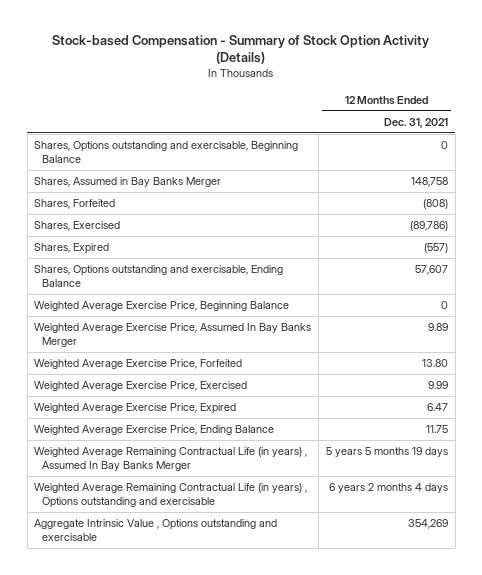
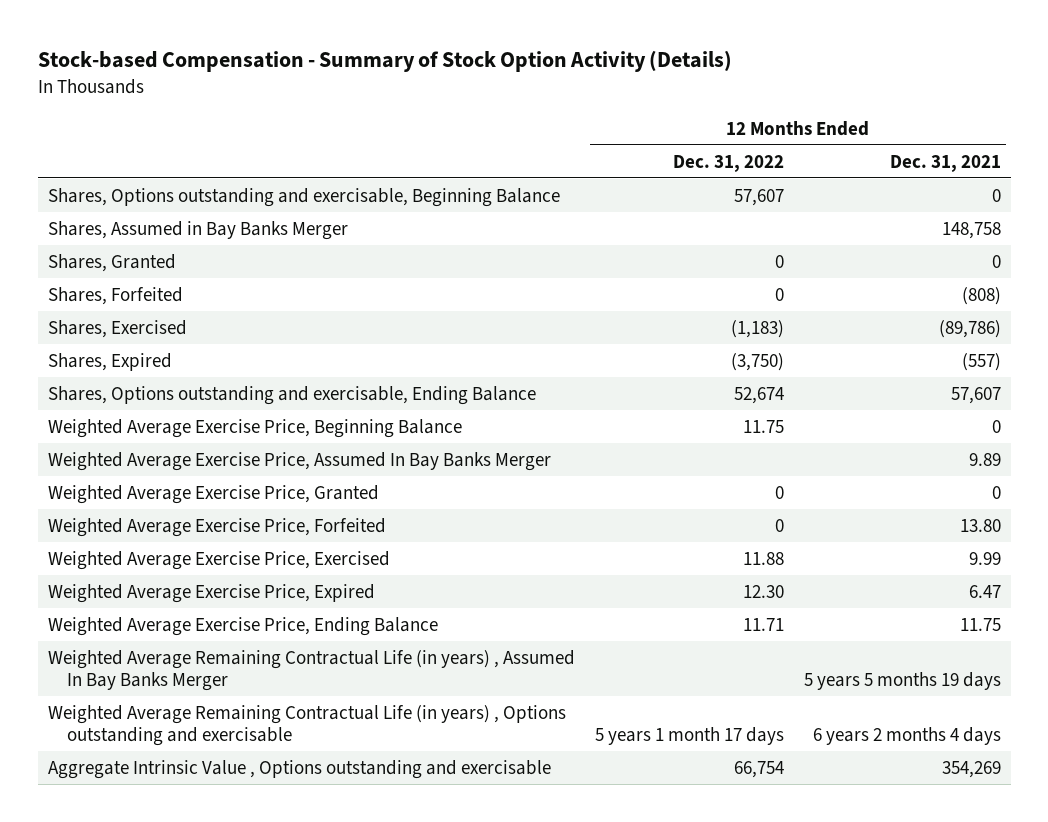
none -> [672,154,784,172] Dec. 31, 2022
none -> [47,253,176,272] Shares, Granted
none -> [47,484,379,504] Weighted Average Exercise Price, Granted

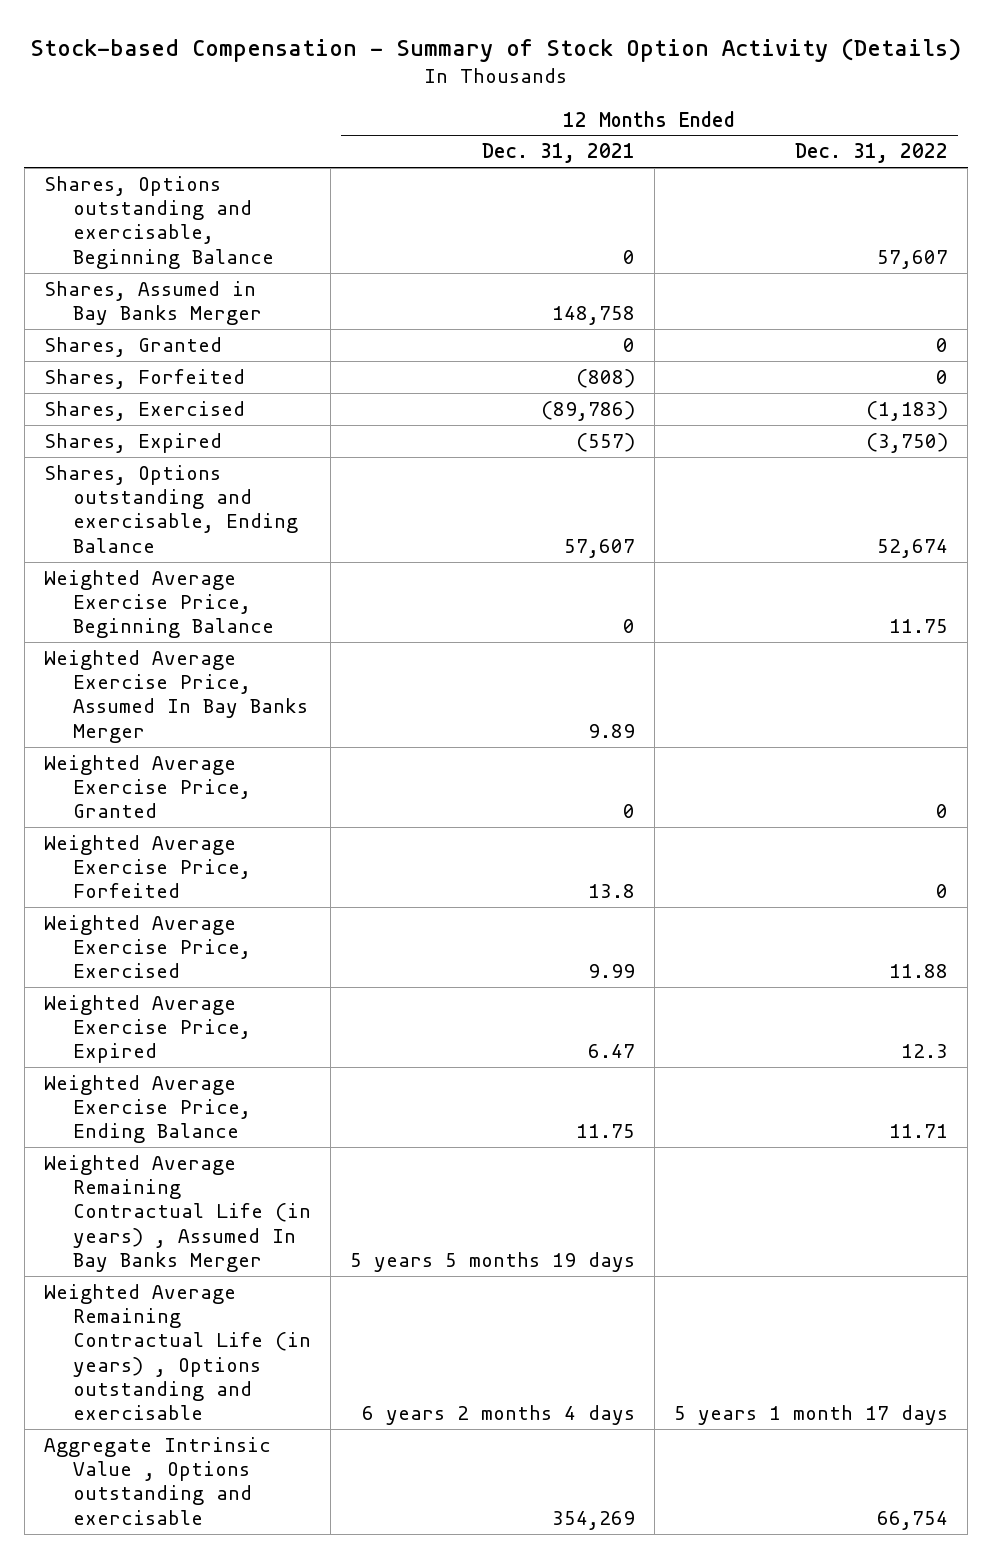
[959,518,1001,532] 13.80 -> [588,884,636,899] 13.8
[742,584,784,598] 12.30 -> [901,1044,949,1059] 12.3

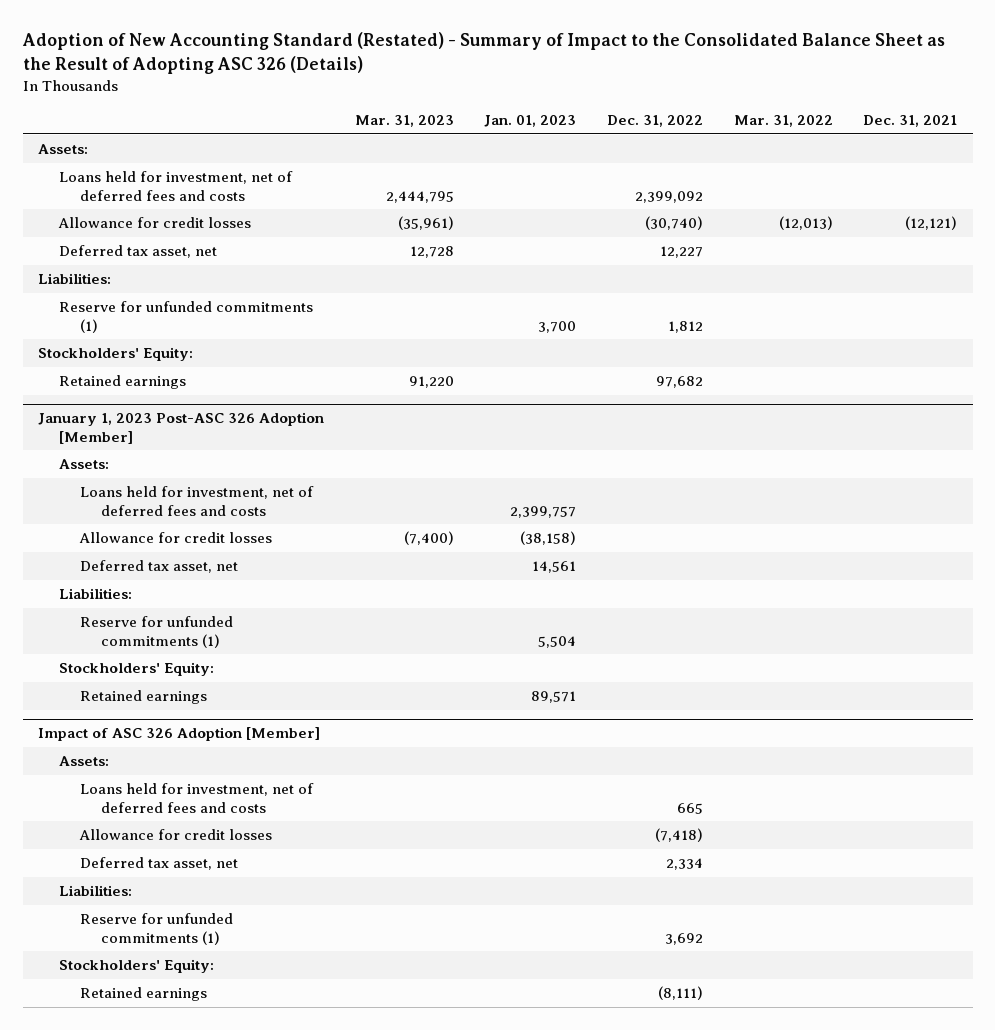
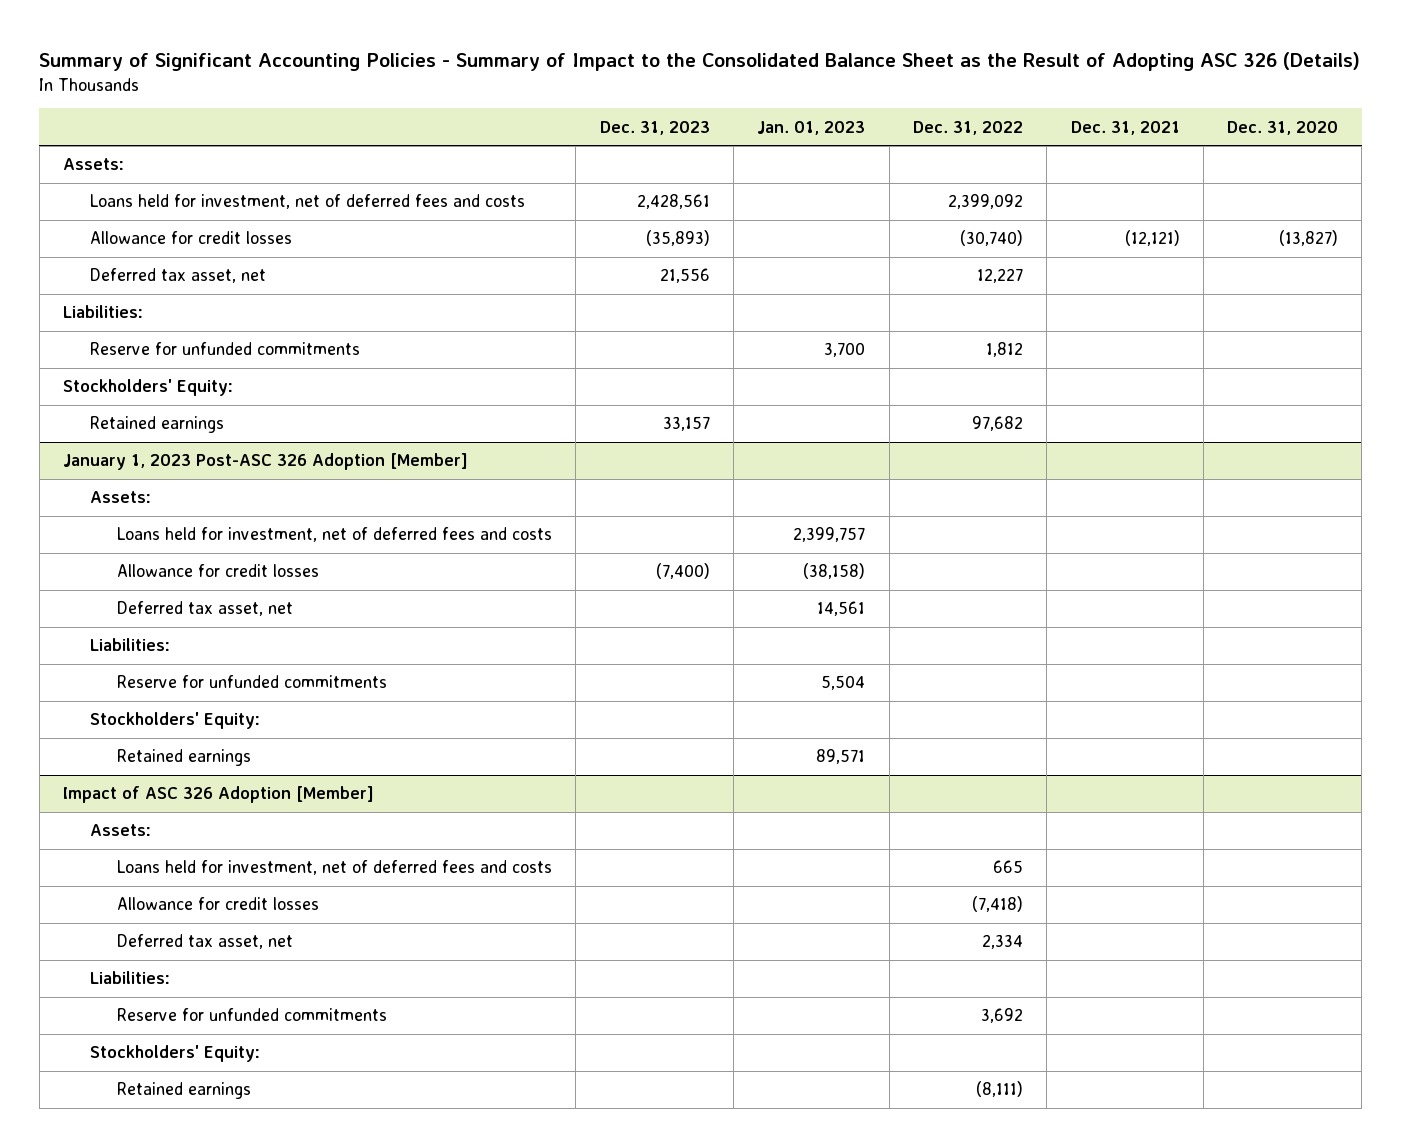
[21,32,945,75] Adoption of New Accounting Standard (Restated) - Summary of Impact to the Consolidated Balance Sheet as the Result of Adopting ASC 326 (Details) -> [39,51,1361,71] Summary of Significant Accounting Policies - Summary of Impact to the Consolidated Balance Sheet as the Result of Adopting ASC 326 (Details)
[354,115,454,128] Mar. 31, 2023 -> none
[733,115,833,128] Mar. 31, 2022 -> none
none -> [599,120,710,135] Dec. 31, 2023
none -> [1227,120,1339,135] Dec. 31, 2020
[59,301,314,333] Reserve for unfunded commitments (1) -> [90,342,361,356] Reserve for unfunded commitments
[80,616,234,648] Reserve for unfunded commitments (1) -> [117,675,388,689] Reserve for unfunded commitments
[80,913,234,945] Reserve for unfunded commitments (1) -> [117,1008,388,1022] Reserve for unfunded commitments

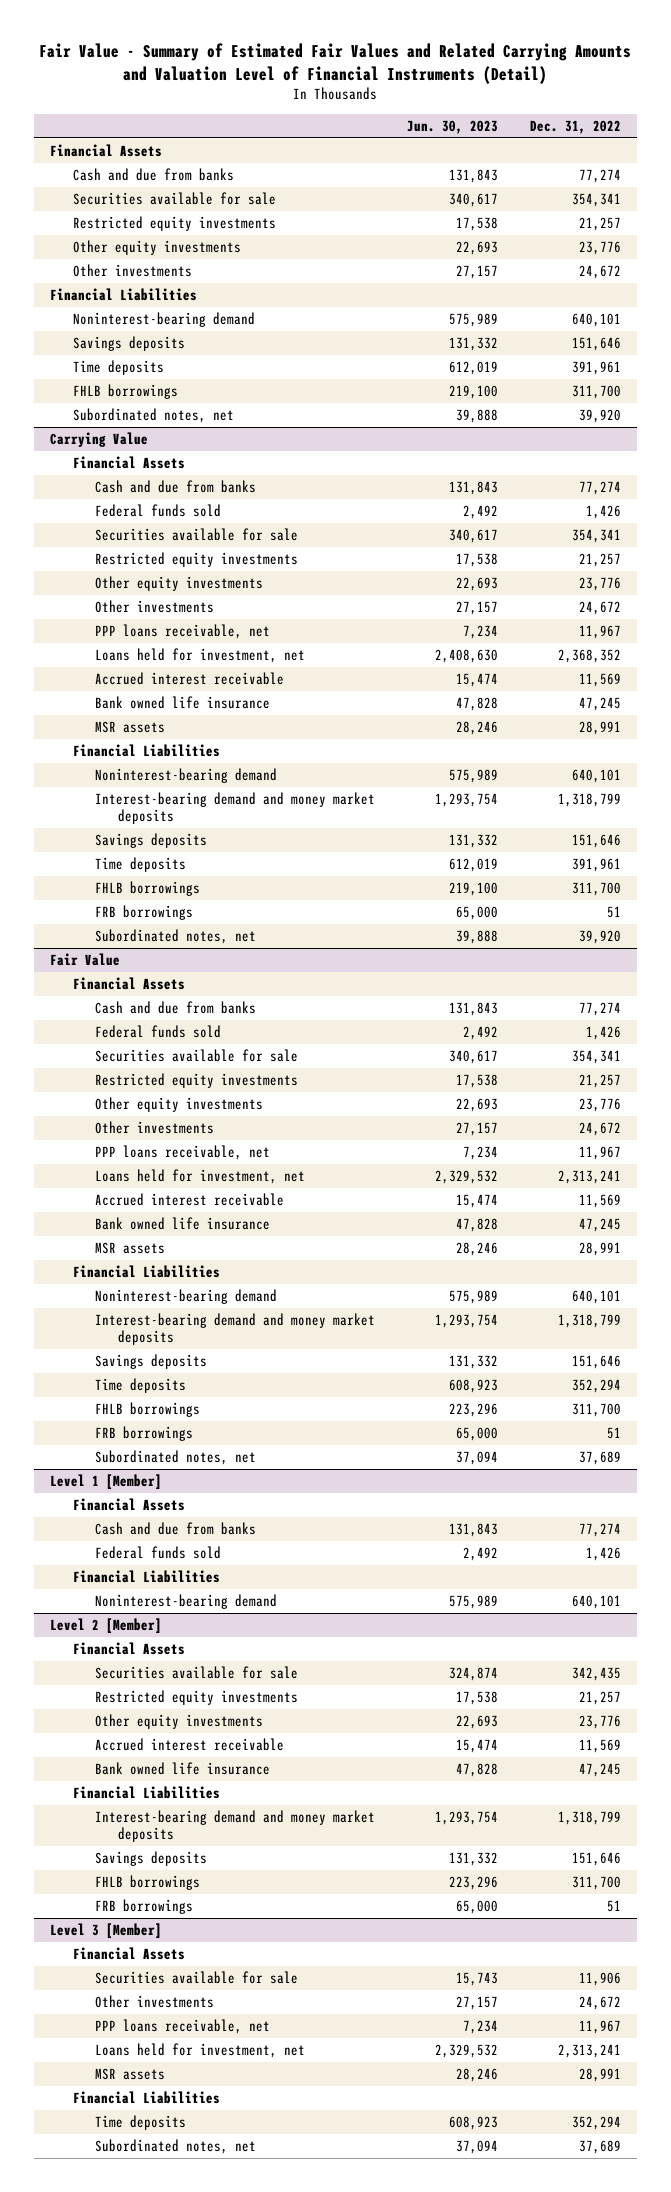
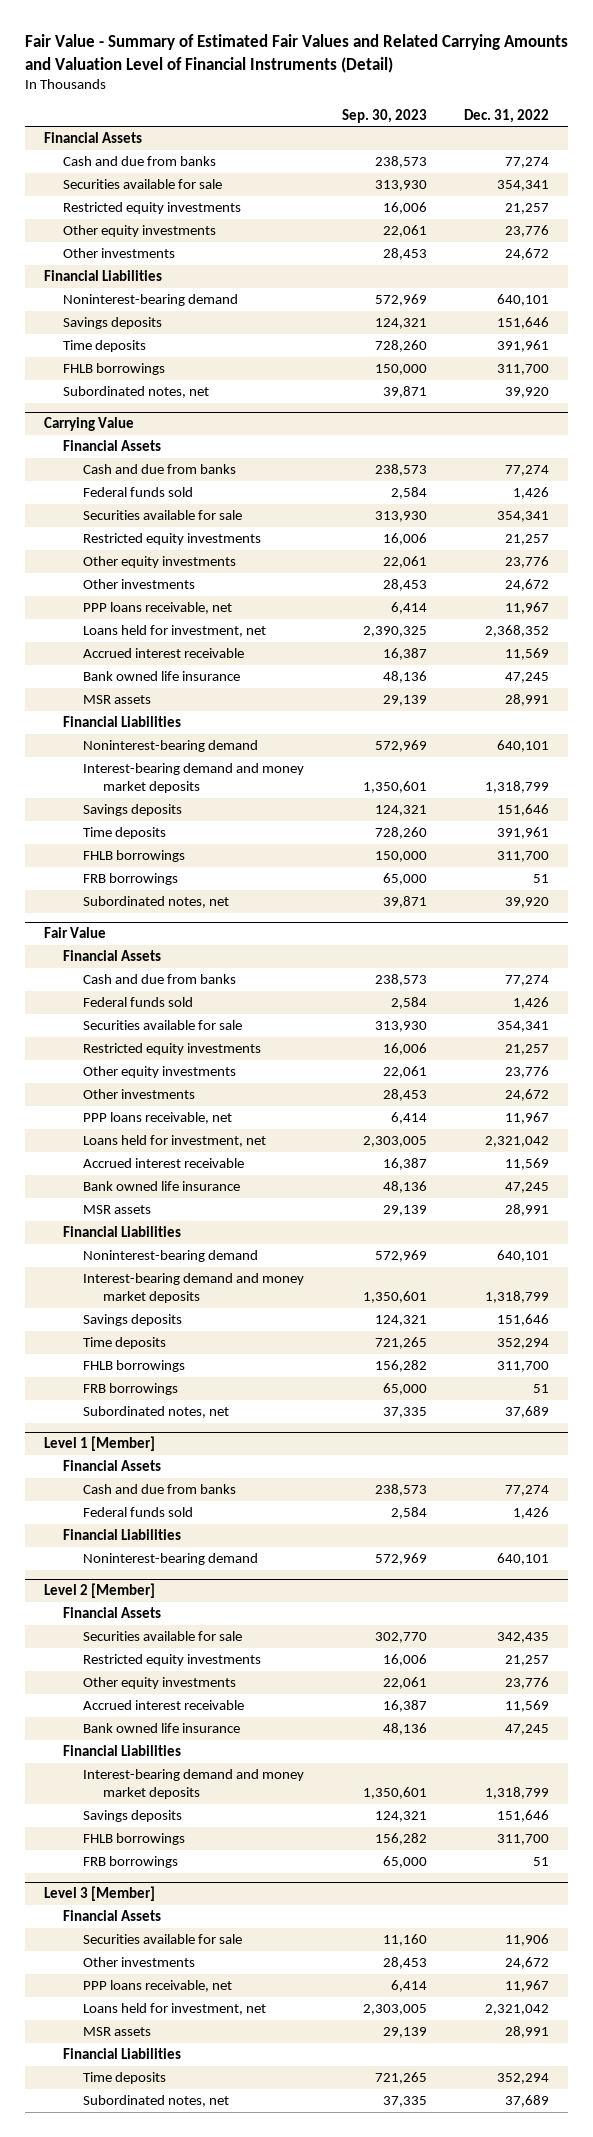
[407,120,499,135] Jun. 30, 2023 -> none
none -> [341,108,427,123] Sep. 30, 2023
[557,1170,621,1185] 2,313,241 -> [485,1136,550,1148] 2,321,042
[557,2044,621,2059] 2,313,241 -> [485,2004,550,2016] 2,321,042

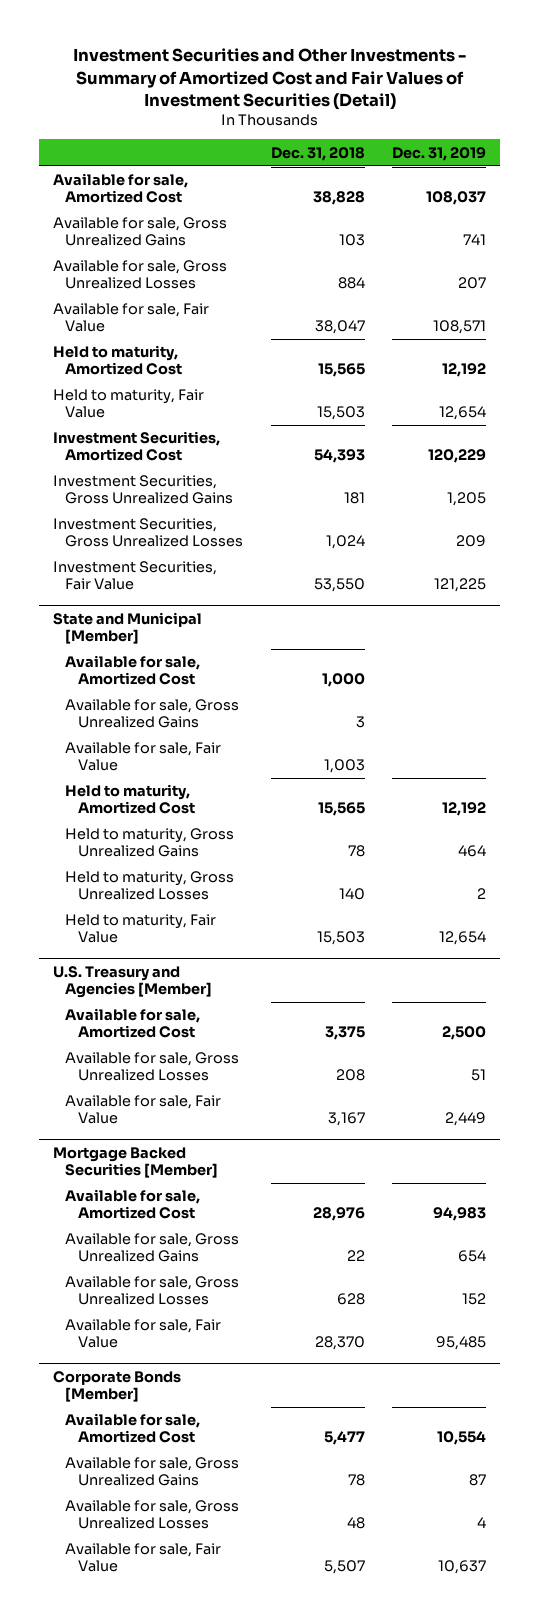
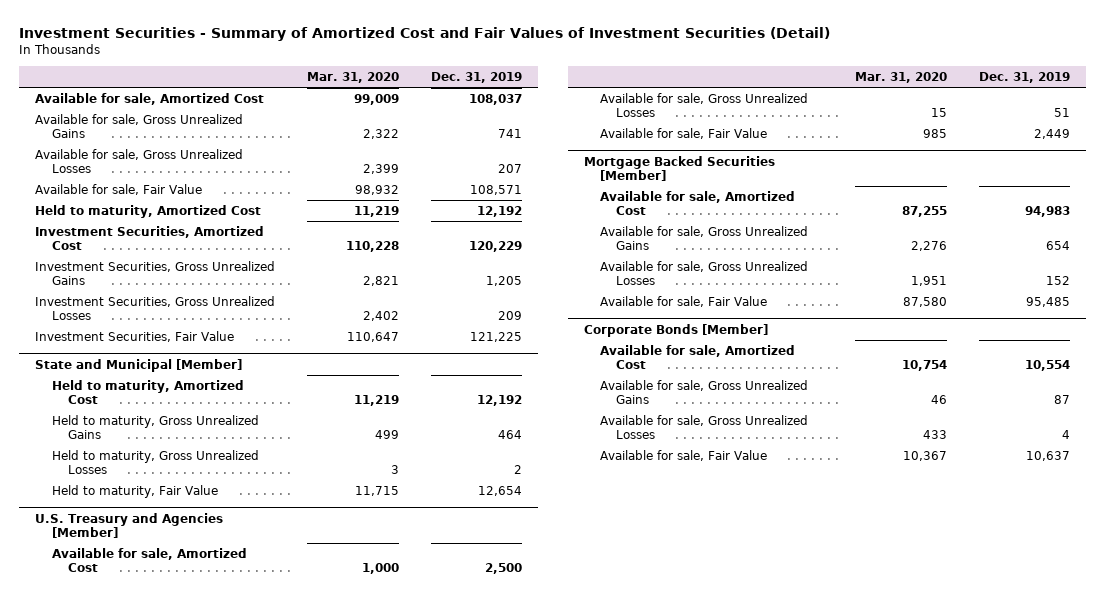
[72,48,466,110] Investment Securities and Other Investments - Summary of Amortized Cost and Fair Values of Investment Securities (Detail) -> [19,26,831,41] Investment Securities - Summary of Amortized Cost and Fair Values of Investment Securities (Detail)
[270,146,365,161] Dec. 31, 2018 -> none
none -> [307,71,400,83] Mar. 31, 2020
[53,389,205,419] Held to maturity, Fair Value -> none
[65,655,201,686] Available for sale, Amortized Cost -> none
[65,699,240,729] Available for sale, Gross Unrealized Gains -> none
[65,742,222,772] Available for sale, Fair Value -> none

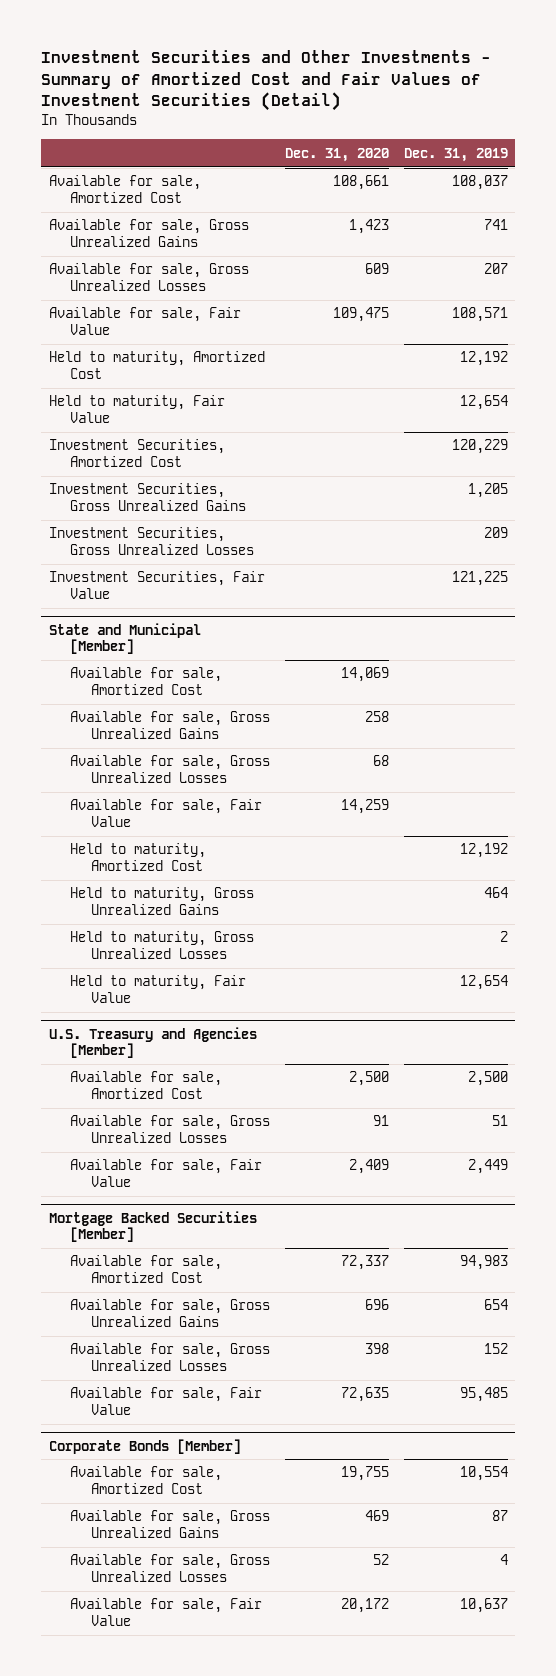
[19,26,831,41] Investment Securities - Summary of Amortized Cost and Fair Values of Investment Securities (Detail) -> [41,49,492,112] Investment Securities and Other Investments - Summary of Amortized Cost and Fair Values of Investment Securities (Detail)
[307,71,400,83] Mar. 31, 2020 -> none
none -> [284,147,389,162] Dec. 31, 2020
none -> [48,395,225,423] Held to maturity, Fair Value
none -> [69,667,222,695] Available for sale, Amortized Cost
none -> [69,711,270,739] Available for sale, Gross Unrealized Gains
none -> [69,755,270,783] Available for sale, Gross Unrealized Losses
none -> [69,799,262,827] Available for sale, Fair Value

